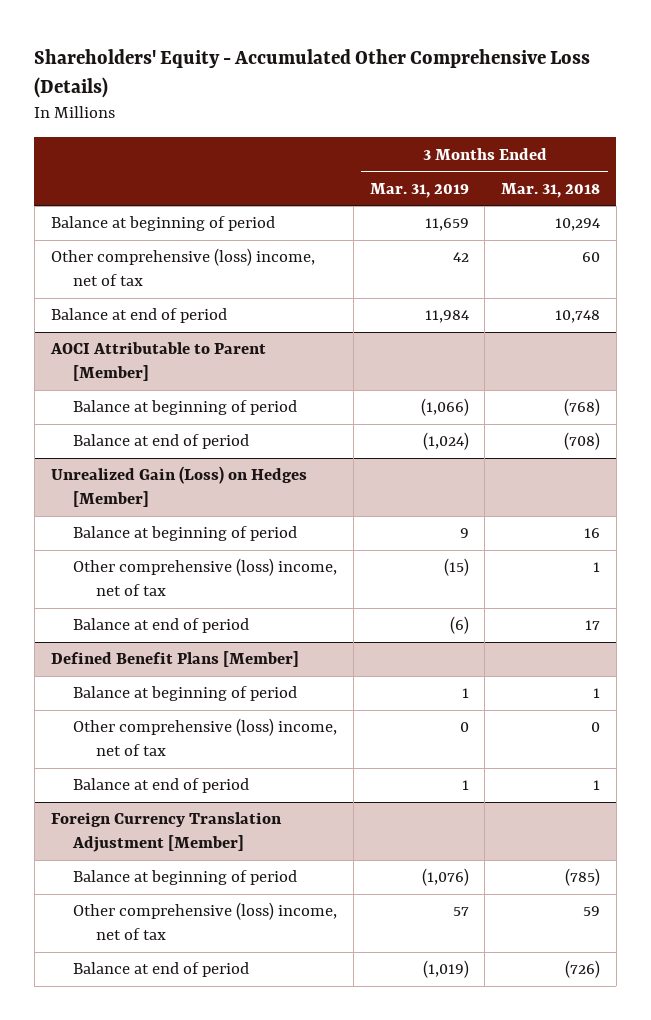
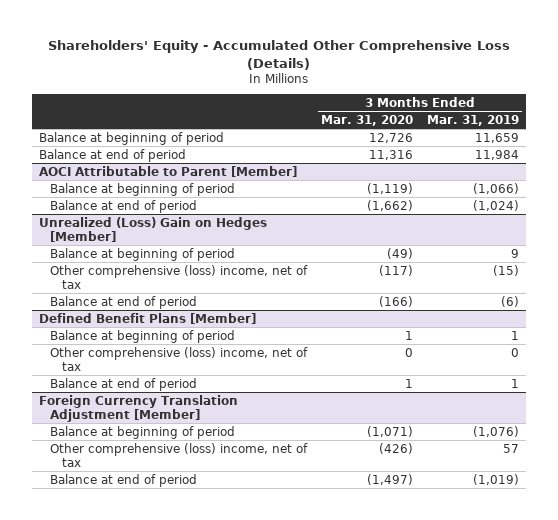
[500,182,600,198] Mar. 31, 2018 -> none
none -> [321,114,414,126] Mar. 31, 2020
[50,248,315,287] Other comprehensive (loss) income, net of tax -> none
[50,466,307,508] Unrealized Gain (Loss) on Hedges [Member] -> [39,216,268,242] Unrealized (Loss) Gain on Hedges [Member]

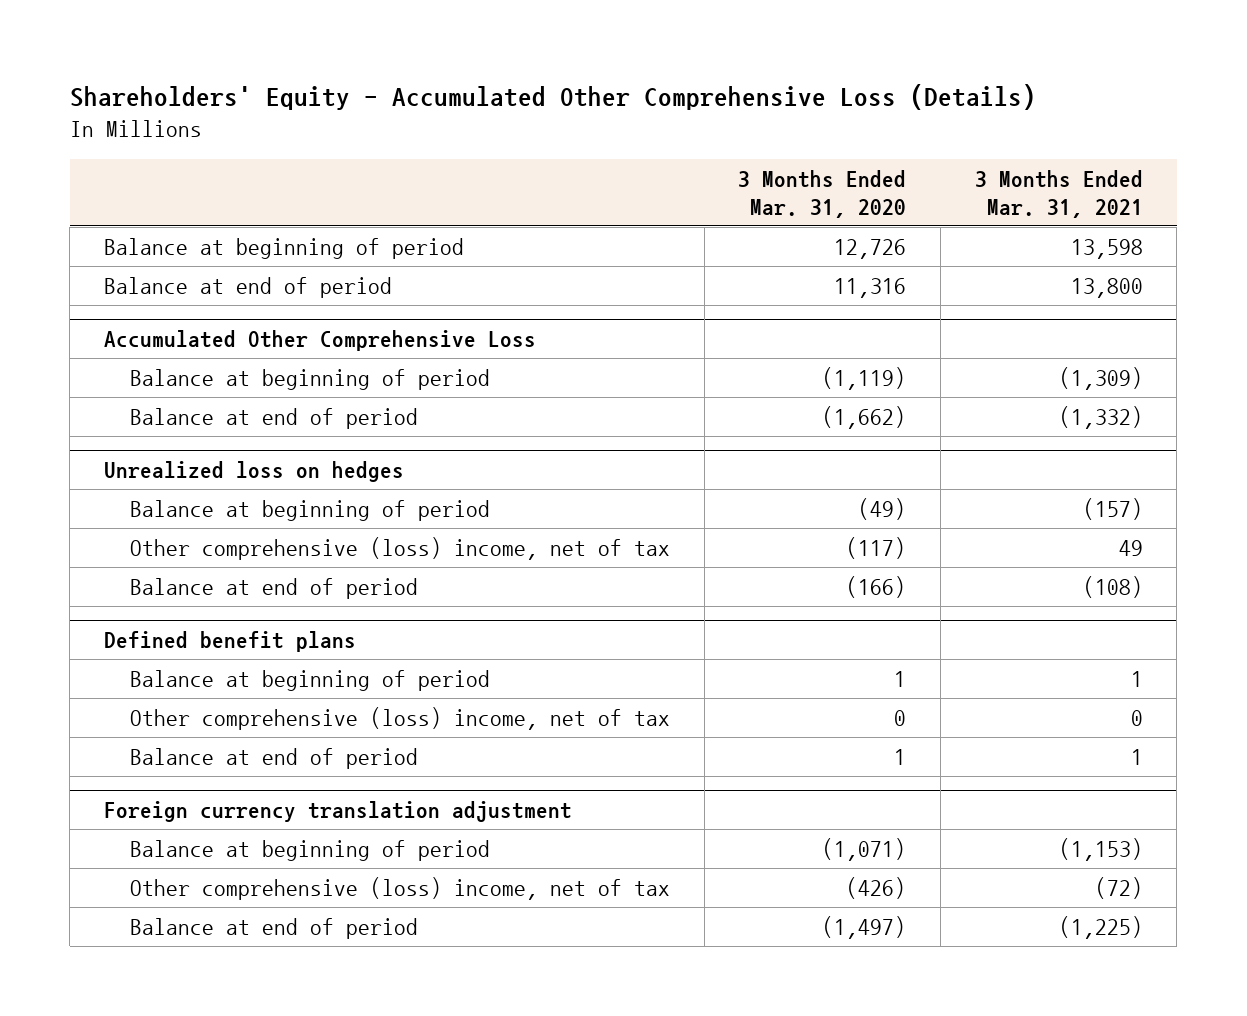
[426,114,519,126] Mar. 31, 2019 -> none
none -> [974,169,1143,218] 3 Months Ended Mar. 31, 2021
[39,165,298,177] AOCI Attributable to Parent [Member] -> [104,329,537,351] Accumulated Other Comprehensive Loss
[39,216,268,242] Unrealized (Loss) Gain on Hedges [Member] -> [104,460,405,482] Unrealized loss on hedges
[39,312,257,324] Defined Benefit Plans [Member] -> [104,630,357,652] Defined benefit plans
[39,394,239,422] Foreign Currency Translation Adjustment [Member] -> [104,800,573,822] Foreign currency translation adjustment

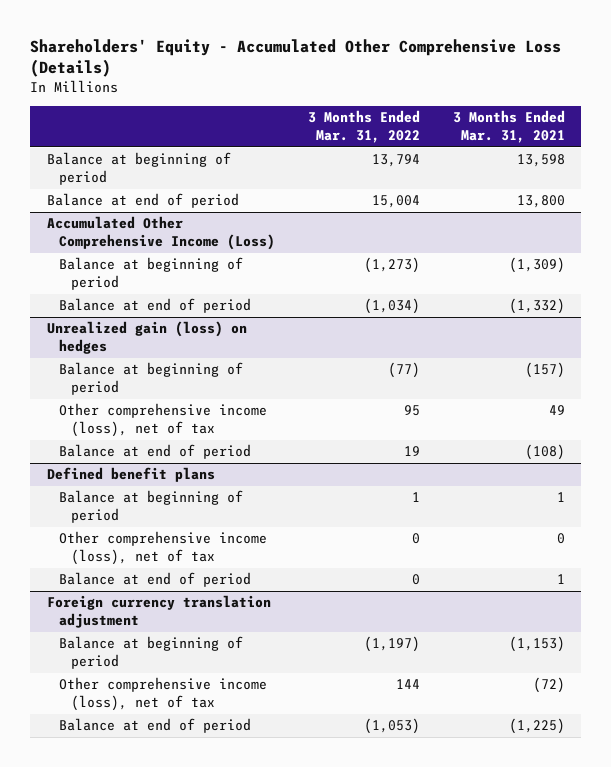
[738,169,907,218] 3 Months Ended Mar. 31, 2020 -> none
none -> [307,110,420,144] 3 Months Ended Mar. 31, 2022
[104,329,537,351] Accumulated Other Comprehensive Loss -> [46,216,275,251] Accumulated Other Comprehensive Income (Loss)
[104,460,405,482] Unrealized loss on hedges -> [46,321,247,355] Unrealized gain (loss) on hedges
[129,536,670,560] Other comprehensive (loss) income, net of tax -> [58,403,267,438] Other comprehensive income (loss), net of tax
[129,706,670,730] Other comprehensive (loss) income, net of tax -> [58,531,267,566] Other comprehensive income (loss), net of tax
[129,876,670,900] Other comprehensive (loss) income, net of tax -> [58,677,267,712] Other comprehensive income (loss), net of tax

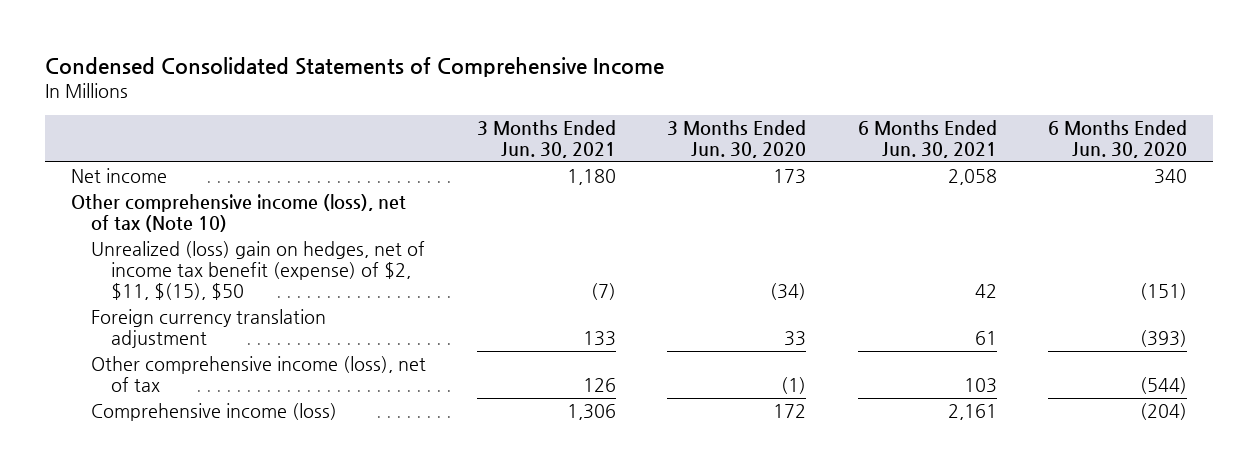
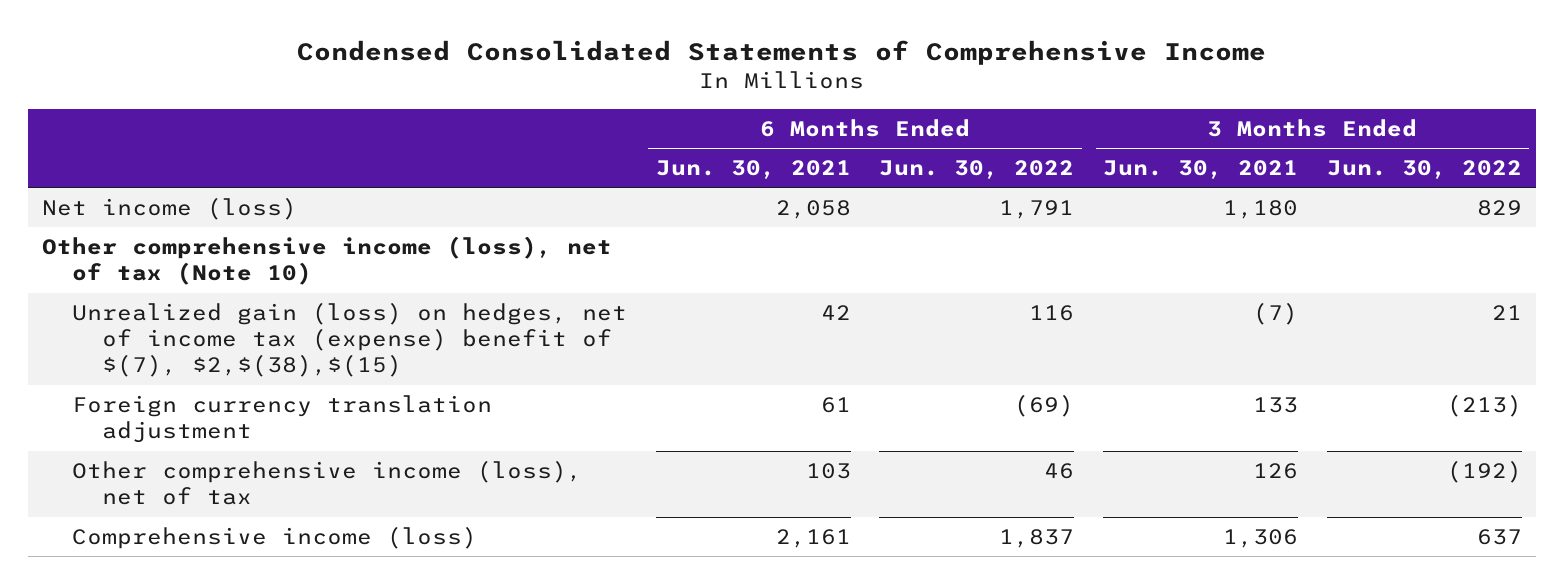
[667,120,807,158] 3 Months Ended Jun. 30, 2020 -> none
[1048,120,1188,158] 6 Months Ended Jun. 30, 2020 -> none
none -> [879,160,1075,180] Jun. 30, 2022
none -> [1326,160,1522,180] Jun. 30, 2022
[70,168,167,184] Net income -> [41,196,297,220] Net income (loss)
[90,241,425,300] Unrealized (loss) gain on hedges, net of income tax benefit (expense) of $2, $11, $(15), $50 -> [71,301,627,378] Unrealized gain (loss) on hedges, net of income tax (expense) benefit of $(7), $2,$(38),$(15)

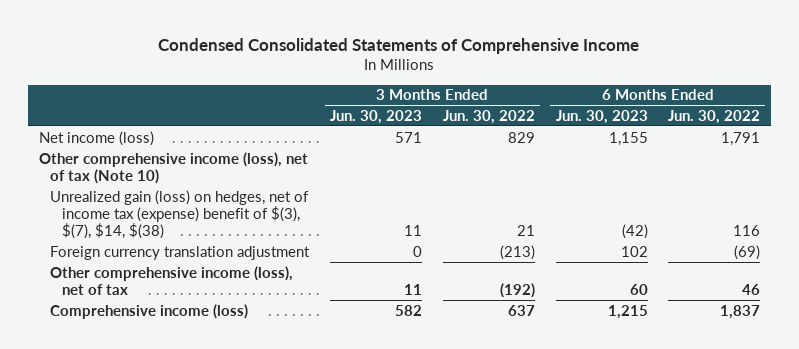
[655,160,851,180] Jun. 30, 2021 -> none
[1103,160,1299,180] Jun. 30, 2021 -> none
none -> [330,109,423,124] Jun. 30, 2023
none -> [555,109,648,124] Jun. 30, 2023
[71,301,627,378] Unrealized gain (loss) on hedges, net of income tax (expense) benefit of $(7), $2,$(38),$(15) -> [50,189,310,239] Unrealized gain (loss) on hedges, net of income tax (expense) benefit of $(3), $(7), $14, $(38)

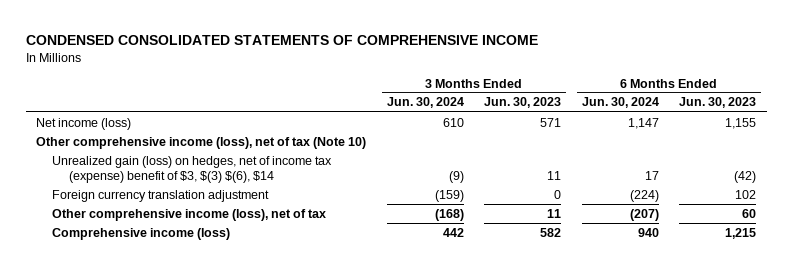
[158,37,640,54] Condensed Consolidated Statements of Comprehensive Income -> [25,35,538,46] CONDENSED CONSOLIDATED STATEMENTS OF COMPREHENSIVE INCOME
[442,109,535,124] Jun. 30, 2022 -> none
[668,109,761,124] Jun. 30, 2022 -> none
none -> [386,97,464,109] Jun. 30, 2024
none -> [581,97,659,109] Jun. 30, 2024
[50,189,310,239] Unrealized gain (loss) on hedges, net of income tax (expense) benefit of $(3), $(7), $14, $(38) -> [52,155,333,183] Unrealized gain (loss) on hedges, net of income tax (expense) benefit of $3, $(3) $(6), $14

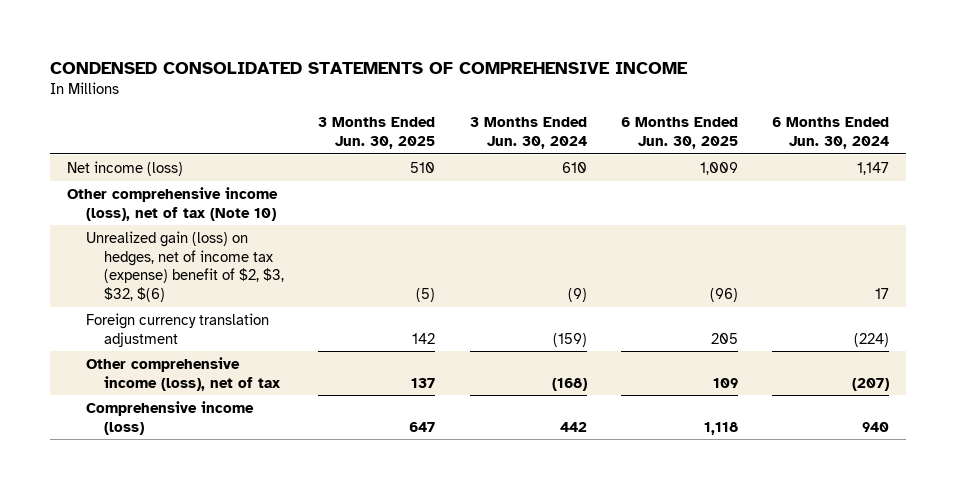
[484,97,562,109] Jun. 30, 2023 -> none
[679,97,757,109] Jun. 30, 2023 -> none
none -> [318,117,436,150] 3 Months Ended Jun. 30, 2025
none -> [620,117,738,150] 6 Months Ended Jun. 30, 2025
[52,155,333,183] Unrealized gain (loss) on hedges, net of income tax (expense) benefit of $3, $(3) $(6), $14 -> [85,231,285,303] Unrealized gain (loss) on hedges, net of income tax (expense) benefit of $2, $3, $32, $(6)

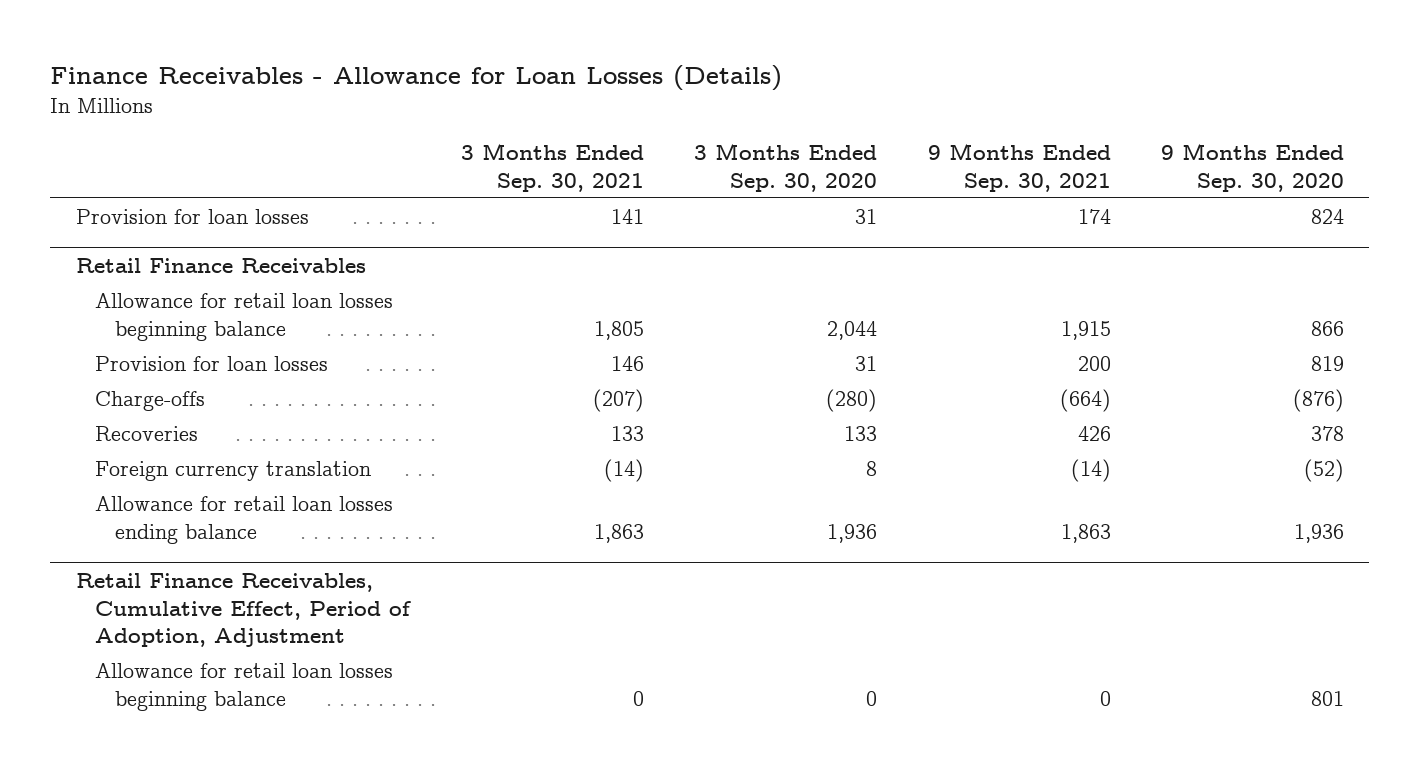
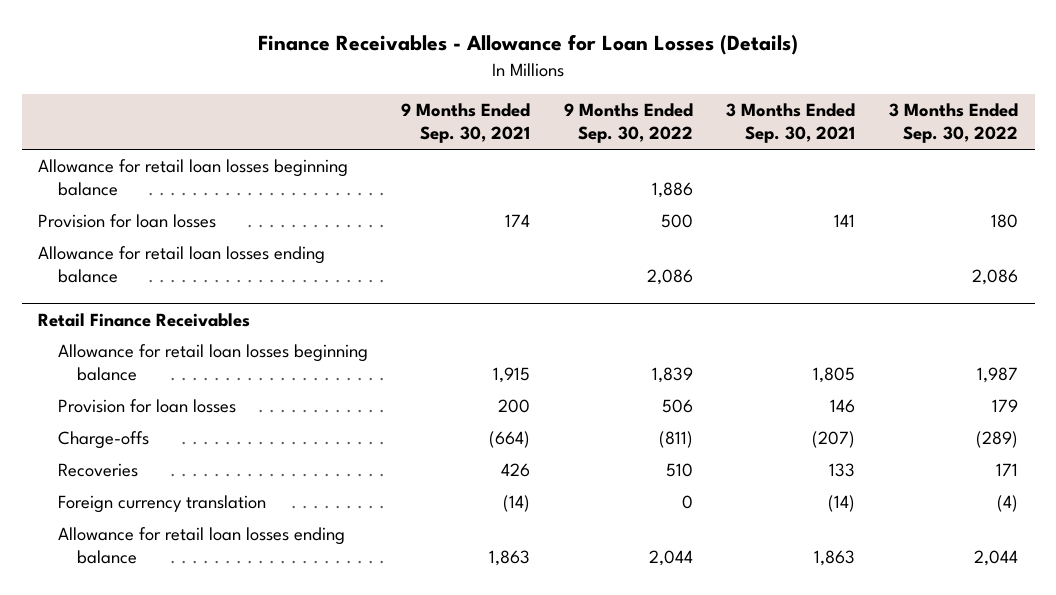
[694,142,878,192] 3 Months Ended Sep. 30, 2020 -> none
[1161,142,1345,192] 9 Months Ended Sep. 30, 2020 -> none
none -> [563,103,693,144] 9 Months Ended Sep. 30, 2022
none -> [888,103,1018,144] 3 Months Ended Sep. 30, 2022
none -> [38,159,349,197] Allowance for retail loan losses beginning balance
none -> [38,246,326,284] Allowance for retail loan losses ending balance
[75,572,412,648] Retail Finance Receivables, Cumulative Effect, Period of Adoption, Adjustment -> none
[95,662,394,711] Allowance for retail loan losses beginning balance -> none

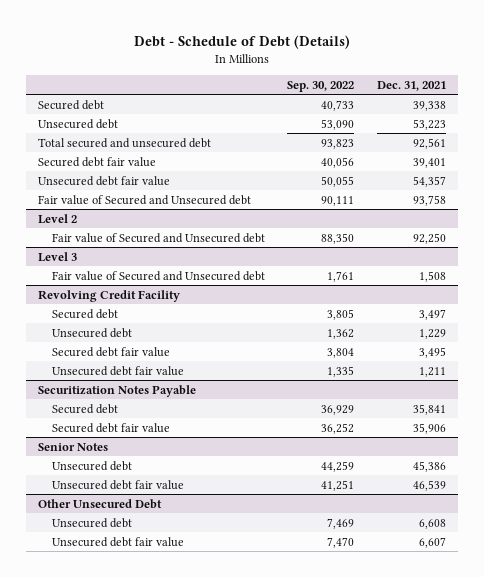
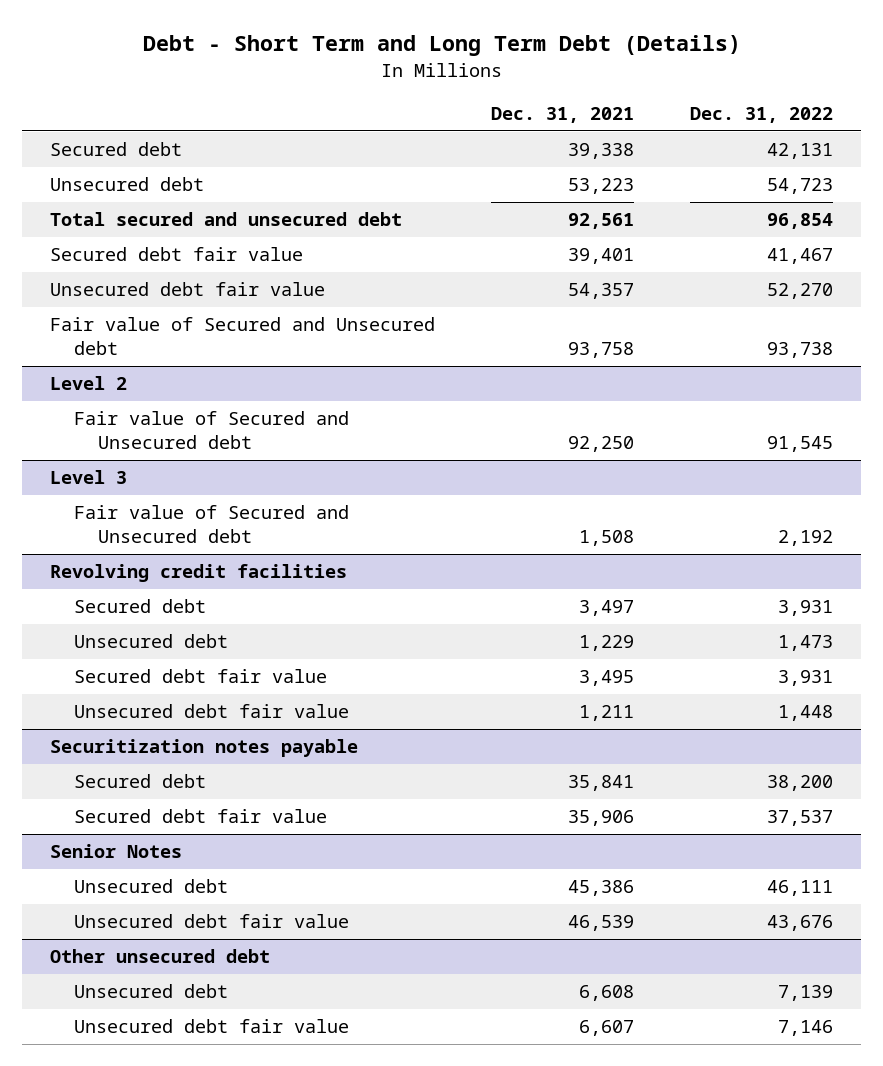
[134,34,351,49] Debt - Schedule of Debt (Details) -> [142,35,741,57] Debt - Short Term and Long Term Debt (Details)
[287,80,355,92] Sep. 30, 2022 -> none
none -> [689,106,833,123] Dec. 31, 2022
[37,289,180,302] Revolving Credit Facility -> [50,564,348,583] Revolving credit facilities
[37,384,196,397] Securitization Notes Payable -> [50,739,359,758] Securitization notes payable
[37,498,162,509] Other Unsecured Debt -> [50,949,271,964] Other unsecured debt

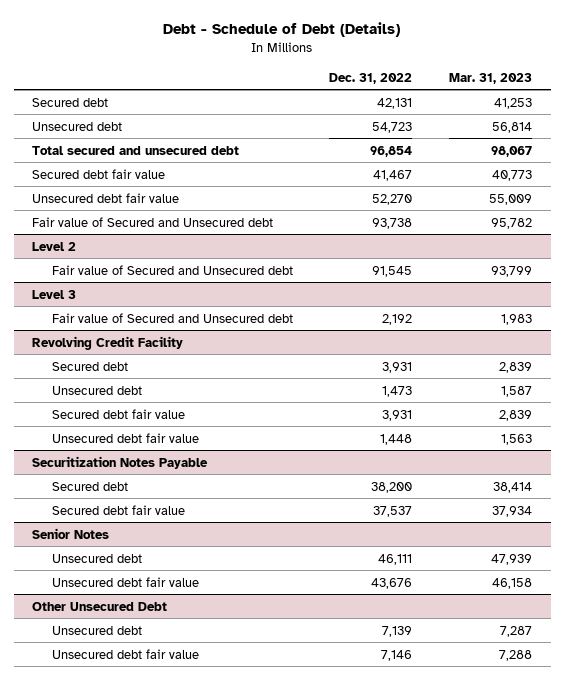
[142,35,741,57] Debt - Short Term and Long Term Debt (Details) -> [163,22,401,38] Debt - Schedule of Debt (Details)
[491,106,635,123] Dec. 31, 2021 -> none
none -> [449,72,533,84] Mar. 31, 2023
[50,564,348,583] Revolving credit facilities -> [32,335,184,350] Revolving Credit Facility
[50,739,359,758] Securitization notes payable -> [32,455,209,469] Securitization Notes Payable
[50,949,271,964] Other unsecured debt -> [32,601,168,611] Other Unsecured Debt

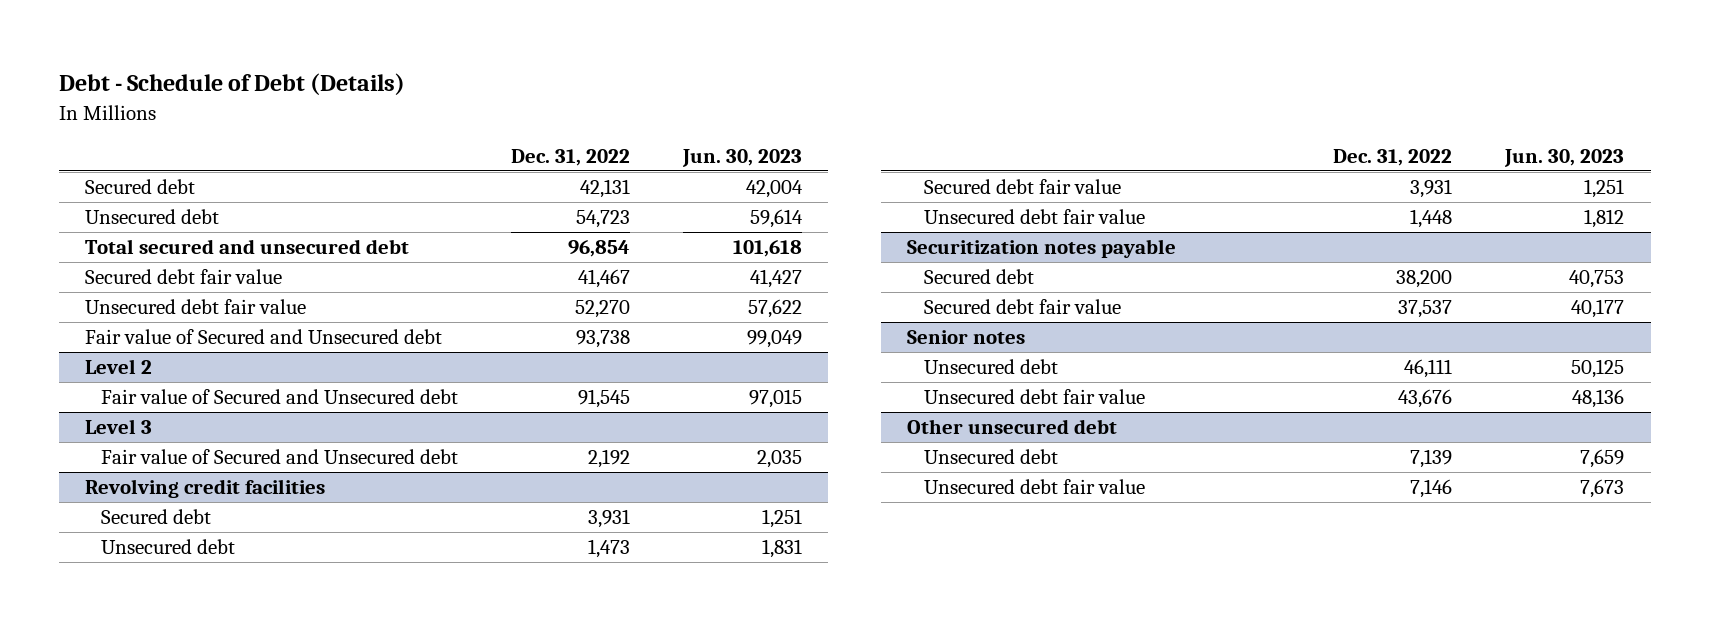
[449,72,533,84] Mar. 31, 2023 -> none
none -> [681,148,802,167] Jun. 30, 2023
[32,335,184,350] Revolving Credit Facility -> [85,479,326,499] Revolving credit facilities
[32,455,209,469] Securitization Notes Payable -> [907,239,1177,259] Securitization notes payable
[32,527,110,539] Senior Notes -> [907,330,1026,345] Senior notes
[32,601,168,611] Other Unsecured Debt -> [907,419,1118,435] Other unsecured debt

